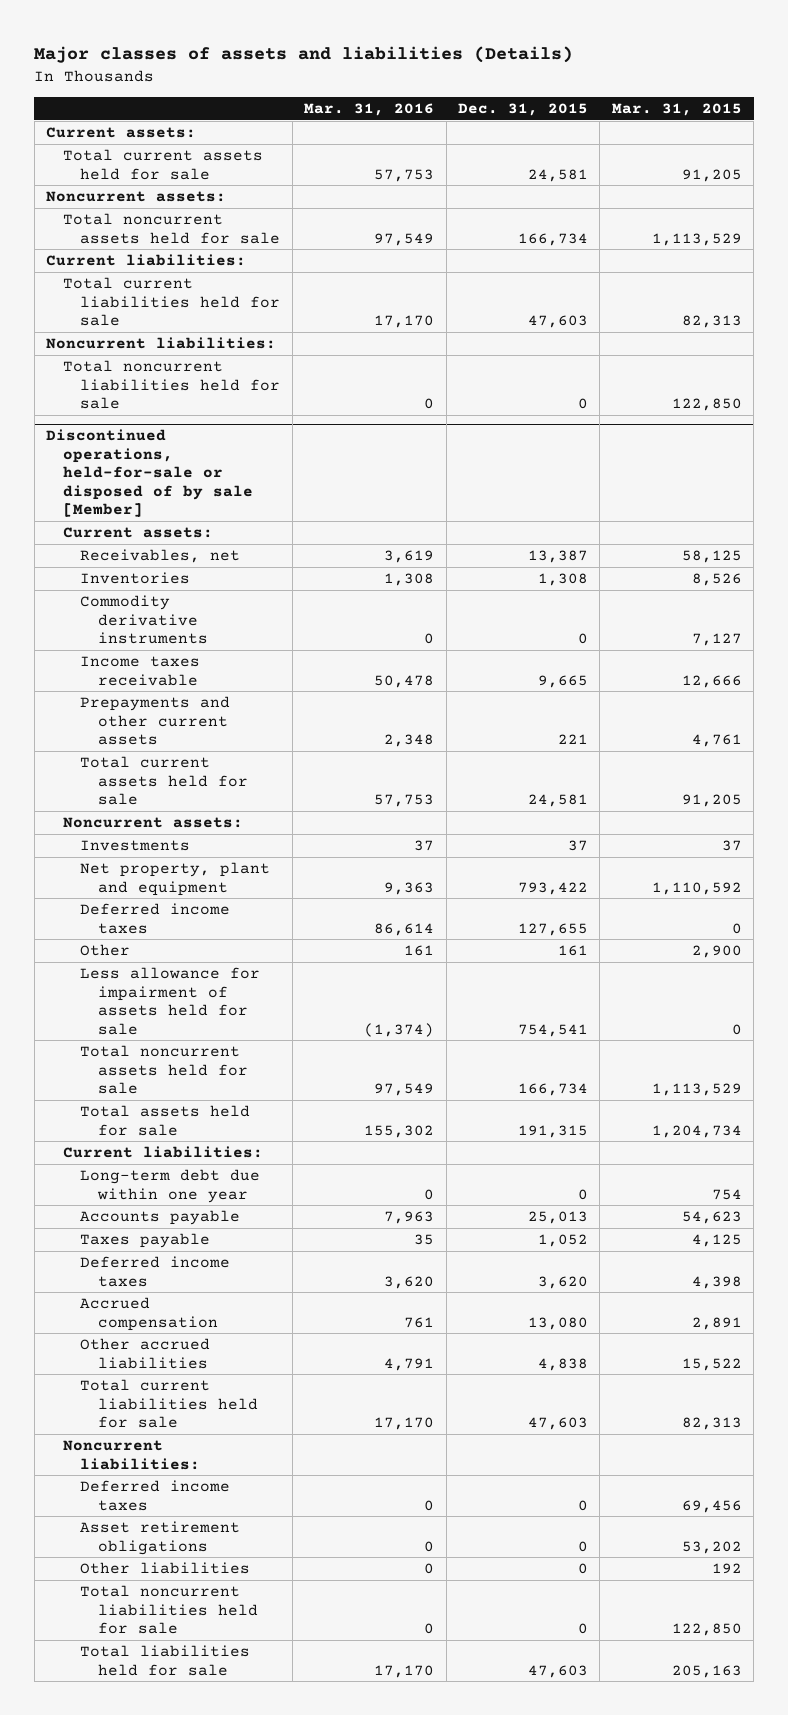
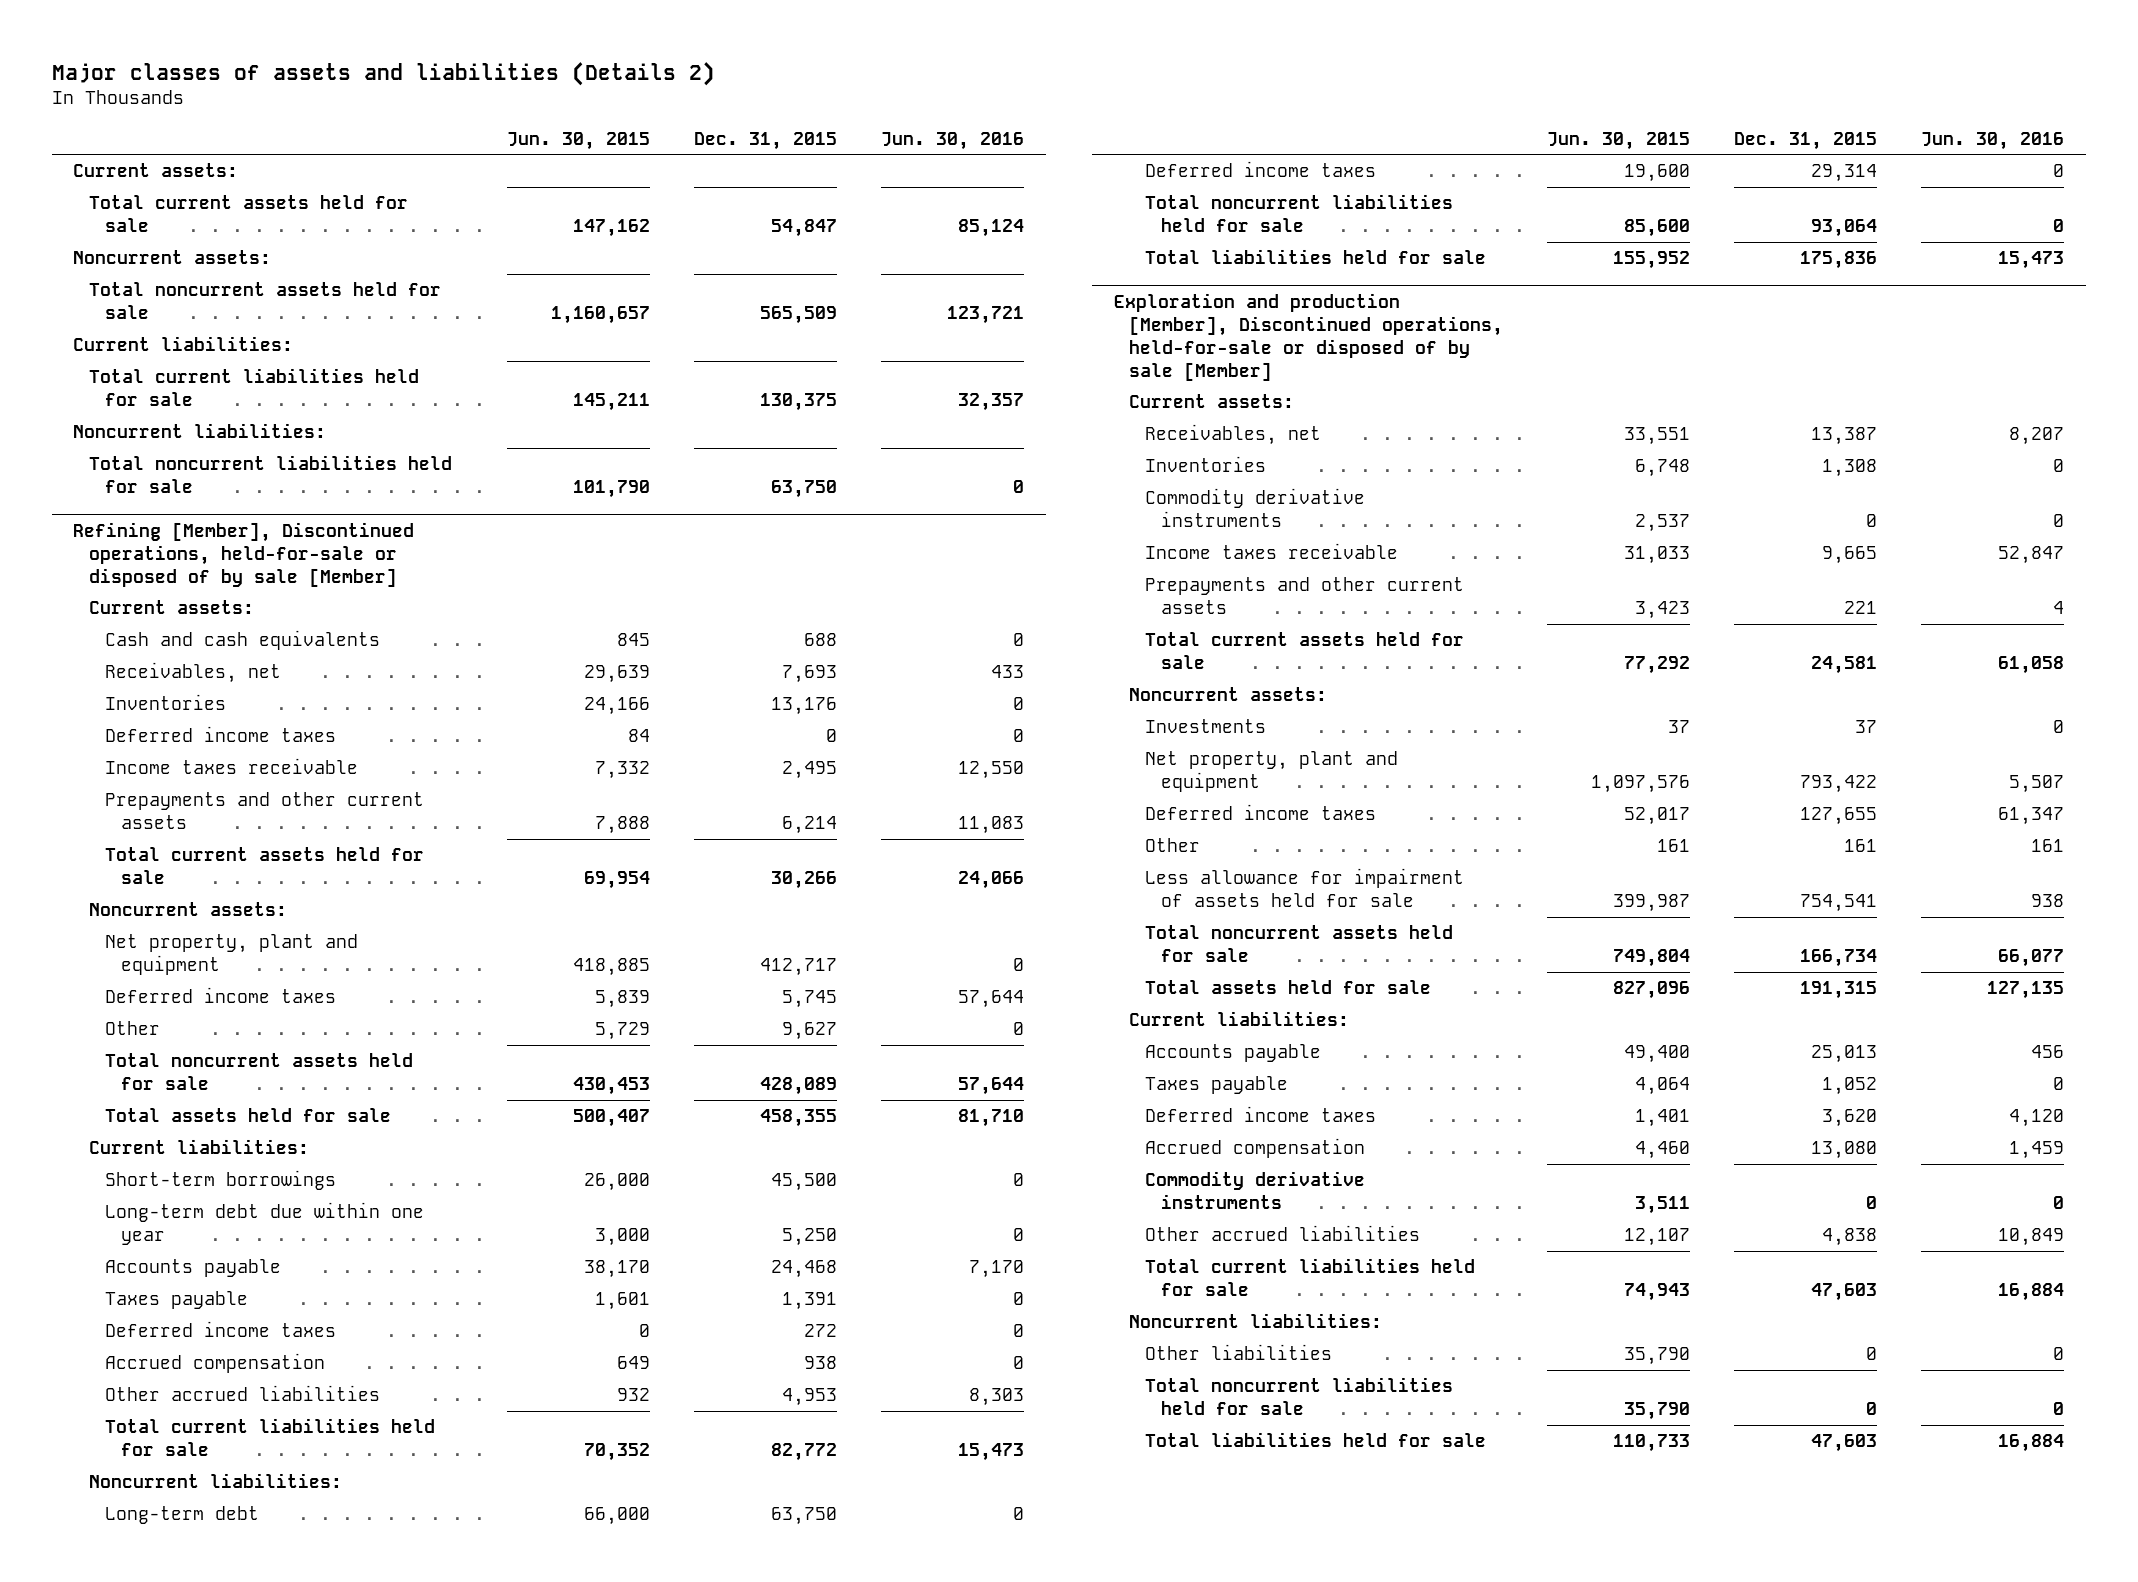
[34,46,574,64] Major classes of assets and liabilities (Details) -> [51,61,715,86] Major classes of assets and liabilities (Details 2)
[304,103,435,117] Mar. 31, 2016 -> none
[611,103,742,117] Mar. 31, 2015 -> none
none -> [507,131,651,150] Jun. 30, 2015
none -> [880,131,1024,150] Jun. 30, 2016
[527,168,588,182] 24,581 -> [771,219,838,238] 54,847
[517,232,588,246] 166,734 -> [760,306,838,325] 565,509
[527,315,588,329] 47,603 -> [760,393,838,412] 130,375
[577,398,588,410] 0 -> [771,480,838,499] 63,750
[46,429,254,518] Discontinued operations, held-for-sale or disposed of by sale [Member] -> [73,521,415,587] Refining [Member], Discontinued operations, held-for-sale or disposed of by sale [Member]
none -> [104,630,380,651] Cash and cash equivalents
none -> [104,662,281,684] Receivables, net
none -> [104,694,226,711] Inventories
none -> [104,726,336,743] Deferred income taxes
none -> [104,758,358,775] Income taxes receivable
none -> [104,792,424,830] Prepayments and other current assets
none -> [104,847,424,885] Total current assets held for sale
none -> [89,902,288,917] Noncurrent assets:
none -> [104,934,358,976] Net property, plant and equipment
none -> [104,987,336,1004] Deferred income taxes
none -> [104,1021,160,1036] Other
none -> [104,1053,413,1091] Total noncurrent assets held for sale
none -> [104,1108,391,1123] Total assets held for sale
none -> [89,1139,310,1155] Current liabilities:
none -> [104,1170,336,1191] Short-term borrowings
none -> [104,1202,424,1246] Long-term debt due within one year
none -> [104,1259,281,1278] Accounts payable
none -> [104,1291,248,1310] Taxes payable
none -> [104,1321,336,1338] Deferred income taxes
none -> [104,1353,325,1374] Accrued compensation
none -> [104,1385,380,1402] Other accrued liabilities
none -> [104,1418,435,1457] Total current liabilities held for sale
none -> [89,1473,343,1489] Noncurrent liabilities:
none -> [104,1506,259,1525] Long-term debt
none -> [1145,161,1377,178] Deferred income taxes
none -> [1145,194,1454,233] Total noncurrent liabilities held for sale
none -> [1145,249,1487,265] Total liabilities held for sale
none -> [1113,292,1504,381] Exploration and production [Member], Discontinued operations, held-for-sale or disposed of by sale [Member]
none -> [1129,394,1295,409] Current assets:
[80,1168,261,1203] Long-term debt due within one year -> none
none -> [1145,1171,1366,1210] Commodity derivative instruments
[80,1479,231,1511] Deferred income taxes -> none
[80,1520,241,1555] Asset retirement obligations -> none

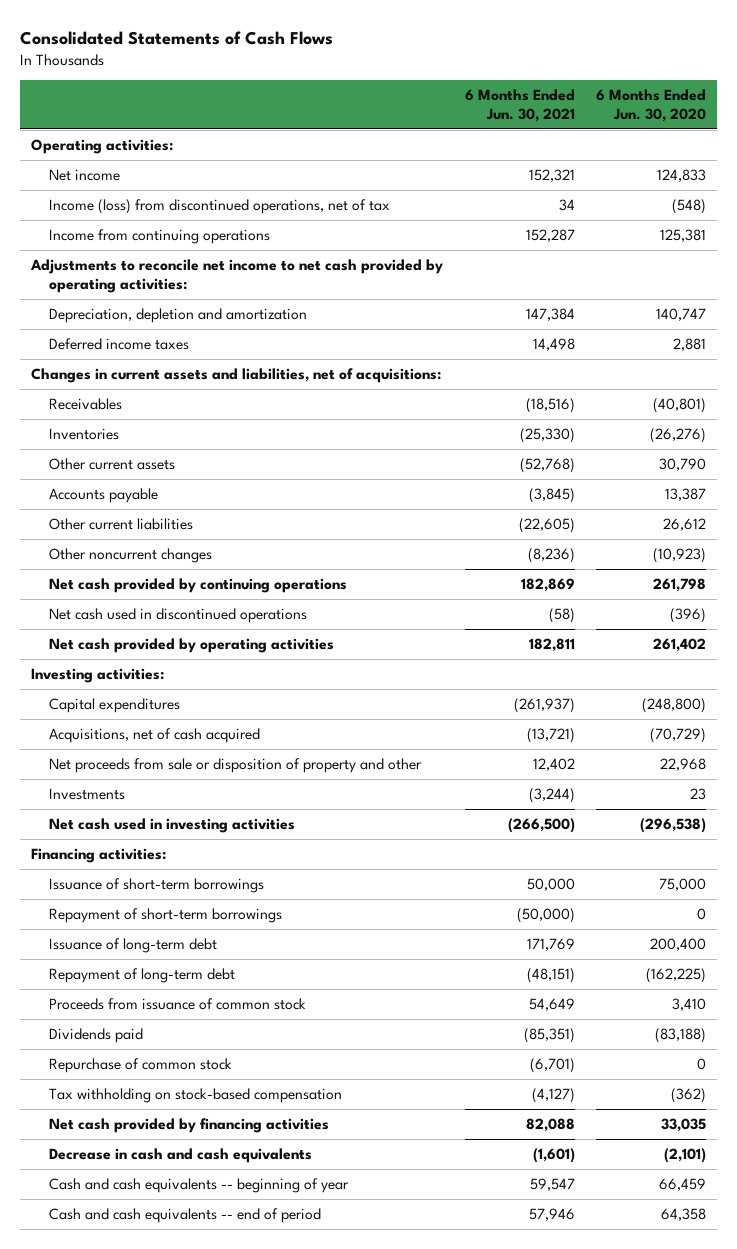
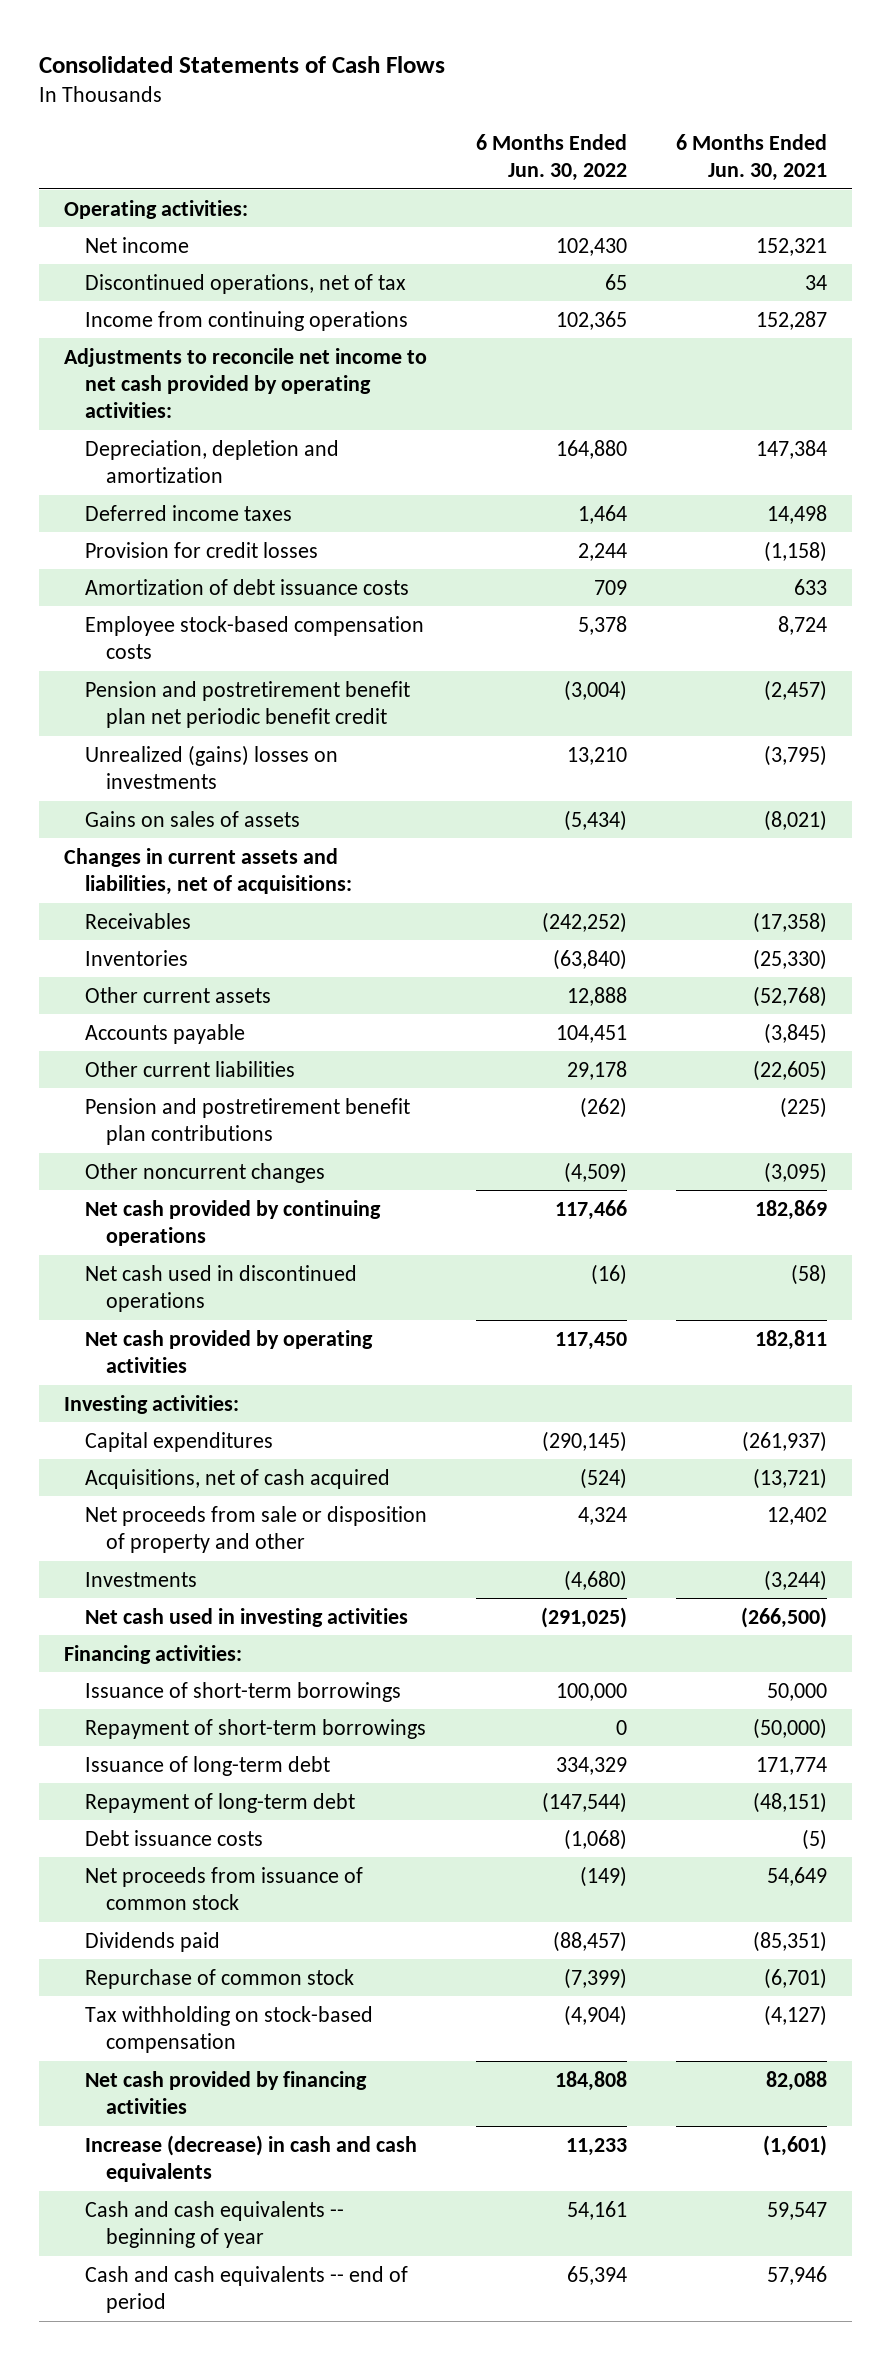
[596,89,707,122] 6 Months Ended Jun. 30, 2020 -> none
none -> [476,133,628,181] 6 Months Ended Jun. 30, 2022
[49,199,391,215] Income (loss) from discontinued operations, net of tax -> [84,273,406,294] Discontinued operations, net of tax
none -> [84,541,318,558] Provision for credit losses
none -> [84,578,409,595] Amortization of debt issuance costs
none -> [84,615,424,659] Employee stock-based compensation costs
none -> [84,680,410,728] Pension and postretirement benefit plan net periodic benefit credit
none -> [84,744,338,789] Unrealized (gains) losses on investments
none -> [84,810,300,827] Gains on sales of assets
[525,398,575,414] (18,516) -> [753,911,828,933] (17,358)
none -> [84,1097,410,1145] Pension and postretirement benefit plan contributions
[527,548,575,564] (8,236) -> [764,1161,828,1183] (3,095)
[526,938,575,952] 171,769 -> [756,1756,828,1775] 171,774
none -> [84,1829,263,1846] Debt issuance costs
[49,998,307,1011] Proceeds from issuance of common stock -> [84,1866,363,1910] Net proceeds from issuance of common stock
[49,1148,313,1164] Decrease in cash and cash equivalents -> [84,2134,417,2182] Increase (decrease) in cash and cash equivalents

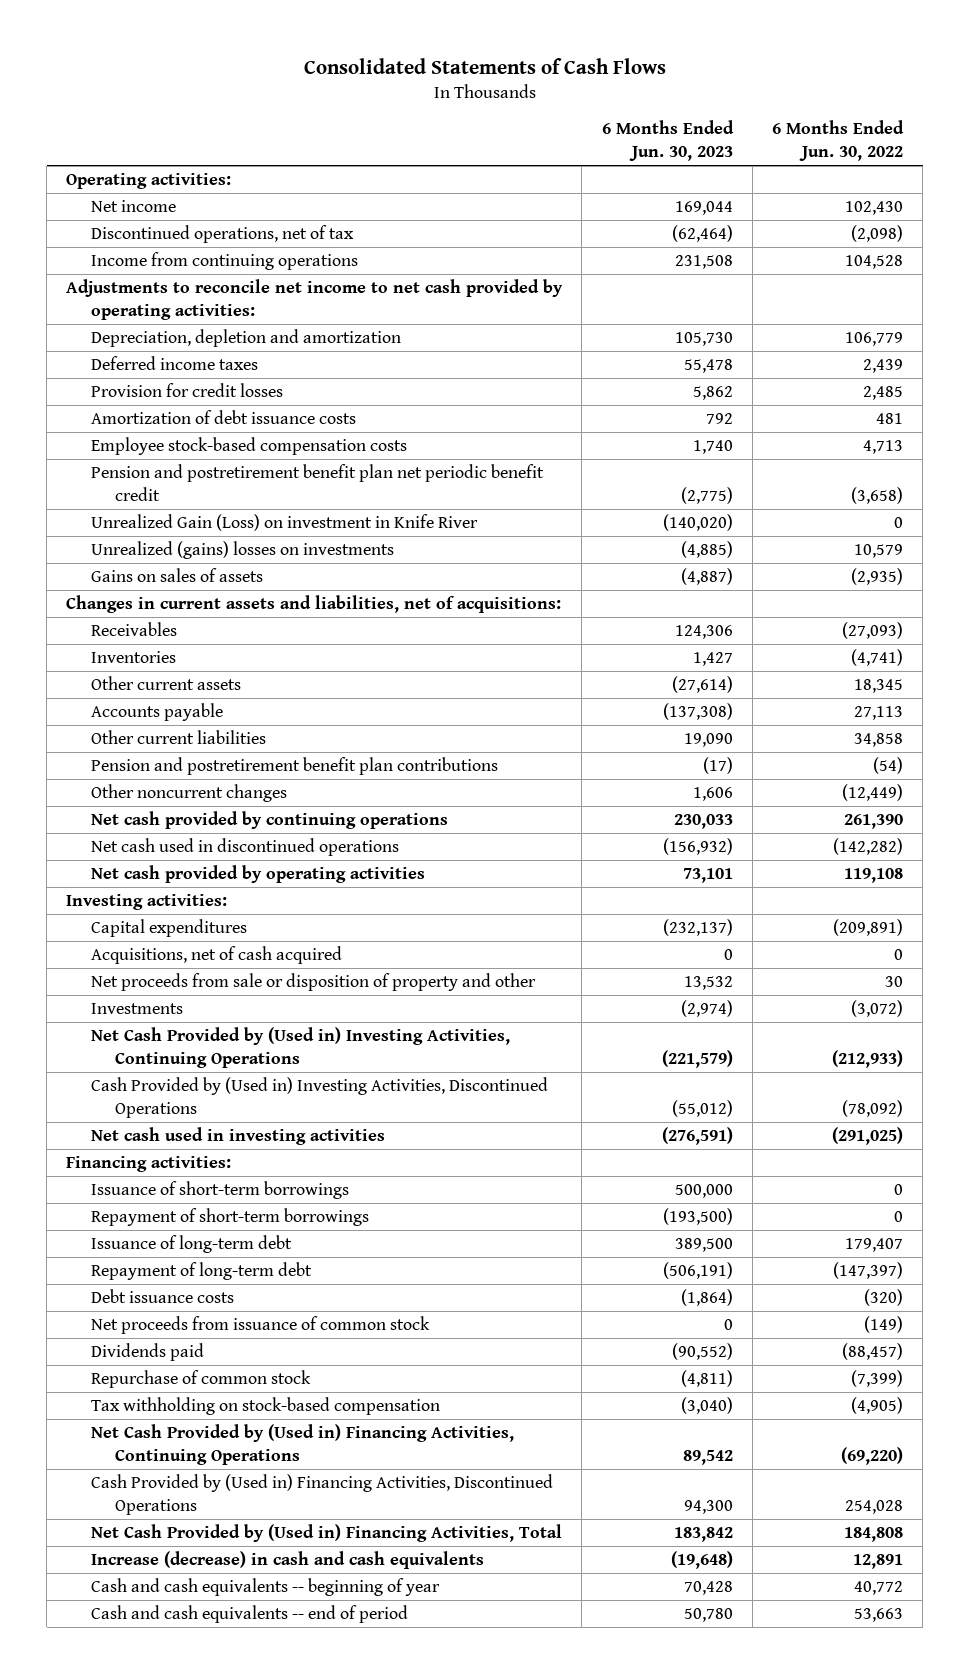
[676,133,828,181] 6 Months Ended Jun. 30, 2021 -> none
none -> [601,120,734,162] 6 Months Ended Jun. 30, 2023
[605,273,628,290] 65 -> [851,225,904,243] (2,098)
[556,310,628,330] 102,365 -> [845,255,904,270] 104,528
[556,439,628,459] 164,880 -> [845,332,904,347] 106,779
[578,504,628,524] 1,464 -> [863,359,904,374] 2,439
[578,542,628,561] 2,244 -> [863,386,904,401] 2,485
[594,579,628,595] 709 -> [876,413,904,425] 481
[578,615,628,635] 5,378 -> [863,440,904,455] 4,713
[564,679,628,701] (3,004) -> [851,486,904,504] (3,658)
none -> [90,514,478,532] Unrealized Gain (Loss) on investment in Knife River
[567,746,628,765] 13,210 -> [854,544,904,559] 10,579
[564,809,628,831] (5,434) -> [851,568,904,586] (2,935)
[542,911,628,933] (242,252) -> [842,622,904,640] (27,093)
[553,948,628,970] (63,840) -> [851,649,904,667] (4,741)
[567,986,628,1006] 12,888 -> [854,679,904,694] 18,345
[556,1024,628,1043] 104,451 -> [854,706,904,721] 27,113
[567,1060,628,1080] 29,178 -> [854,733,904,748] 34,858
[580,1096,628,1118] (262) -> [873,757,904,775] (54)
[564,1161,628,1183] (4,509) -> [842,784,904,802] (12,449)
[555,1199,628,1220] 117,466 -> [844,814,904,830] 261,390
[591,1263,628,1285] (16) -> [833,838,904,856] (142,282)
[555,1331,628,1350] 117,450 -> [844,868,904,884] 119,108
[542,1430,628,1452] (290,145) -> [833,919,904,937] (209,891)
[580,1467,628,1489] (524) -> [894,949,904,961] 0
[578,1506,628,1525] 4,324 -> [885,976,904,988] 30
[564,1569,628,1591] (4,680) -> [851,1000,904,1018] (3,072)
none -> [90,1027,510,1068] Net Cash Provided by (Used in) Investing Activities, Continuing Operations
none -> [90,1077,548,1118] Cash Provided by (Used in) Investing Activities, Discontinued Operations
[556,1682,628,1701] 100,000 -> [894,1184,904,1196] 0
[556,1756,628,1775] 334,329 -> [845,1238,904,1253] 179,407
[542,1791,628,1813] (147,544) -> [833,1262,904,1280] (147,397)
[564,1828,628,1850] (1,068) -> [864,1289,904,1307] (320)
[564,2004,628,2026] (4,904) -> [851,1397,904,1415] (4,905)
none -> [90,1424,514,1465] Net Cash Provided by (Used in) Financing Activities, Continuing Operations
none -> [90,1474,553,1515] Cash Provided by (Used in) Financing Activities, Discontinued Operations
[84,2070,367,2114] Net cash provided by financing activities -> [90,1524,562,1543] Net Cash Provided by (Used in) Financing Activities, Total
[566,2137,628,2156] 11,233 -> [853,1554,904,1570] 12,891
[567,2200,628,2220] 54,161 -> [854,1581,904,1596] 40,772
[567,2265,628,2285] 65,394 -> [854,1608,904,1623] 53,663

